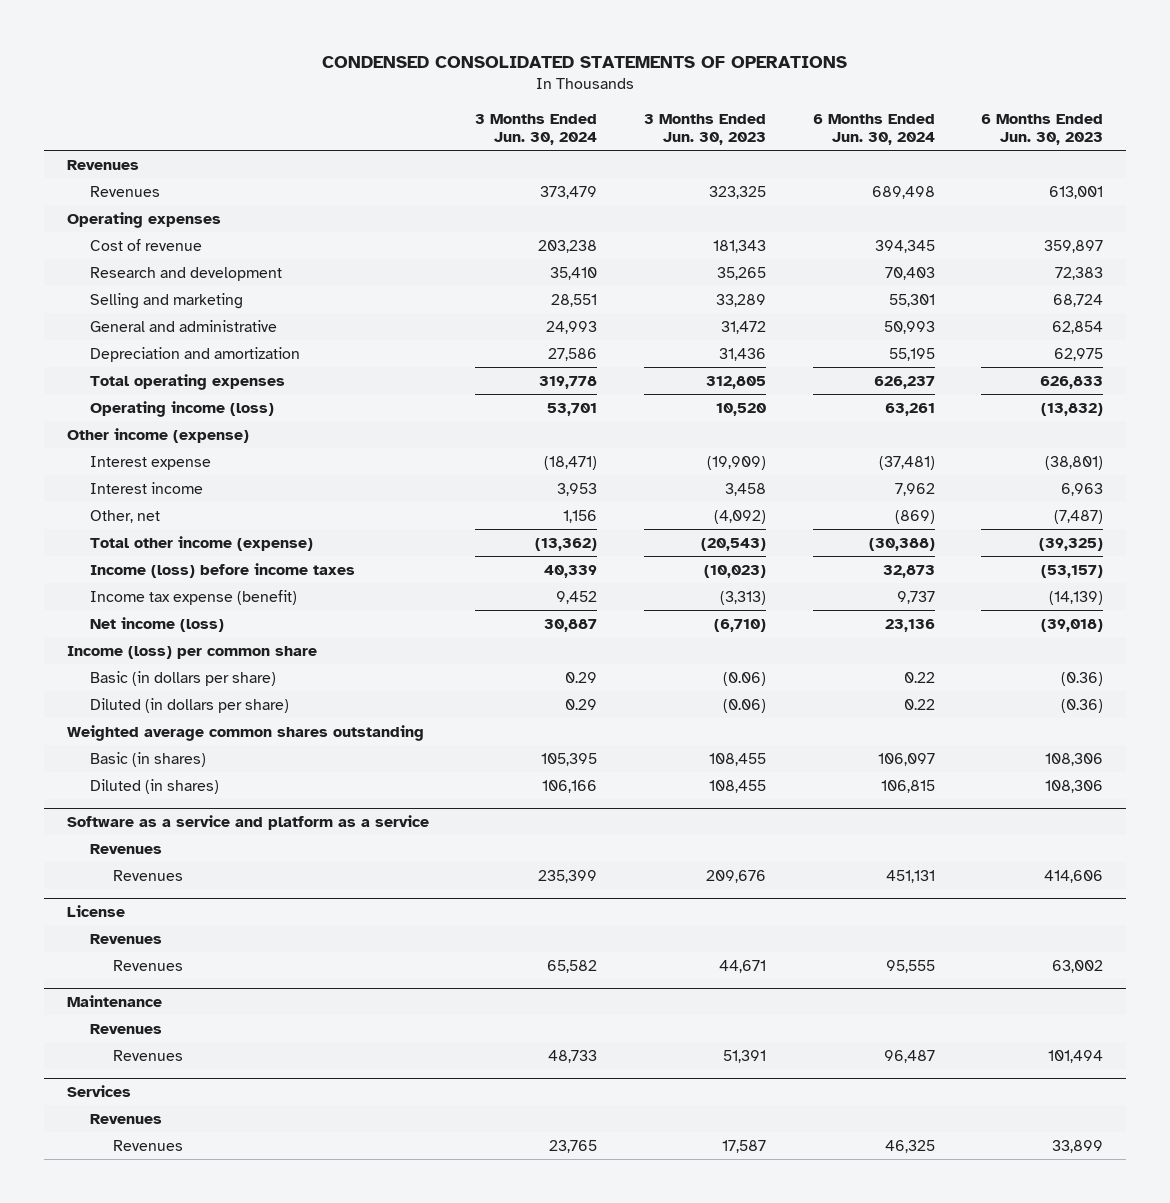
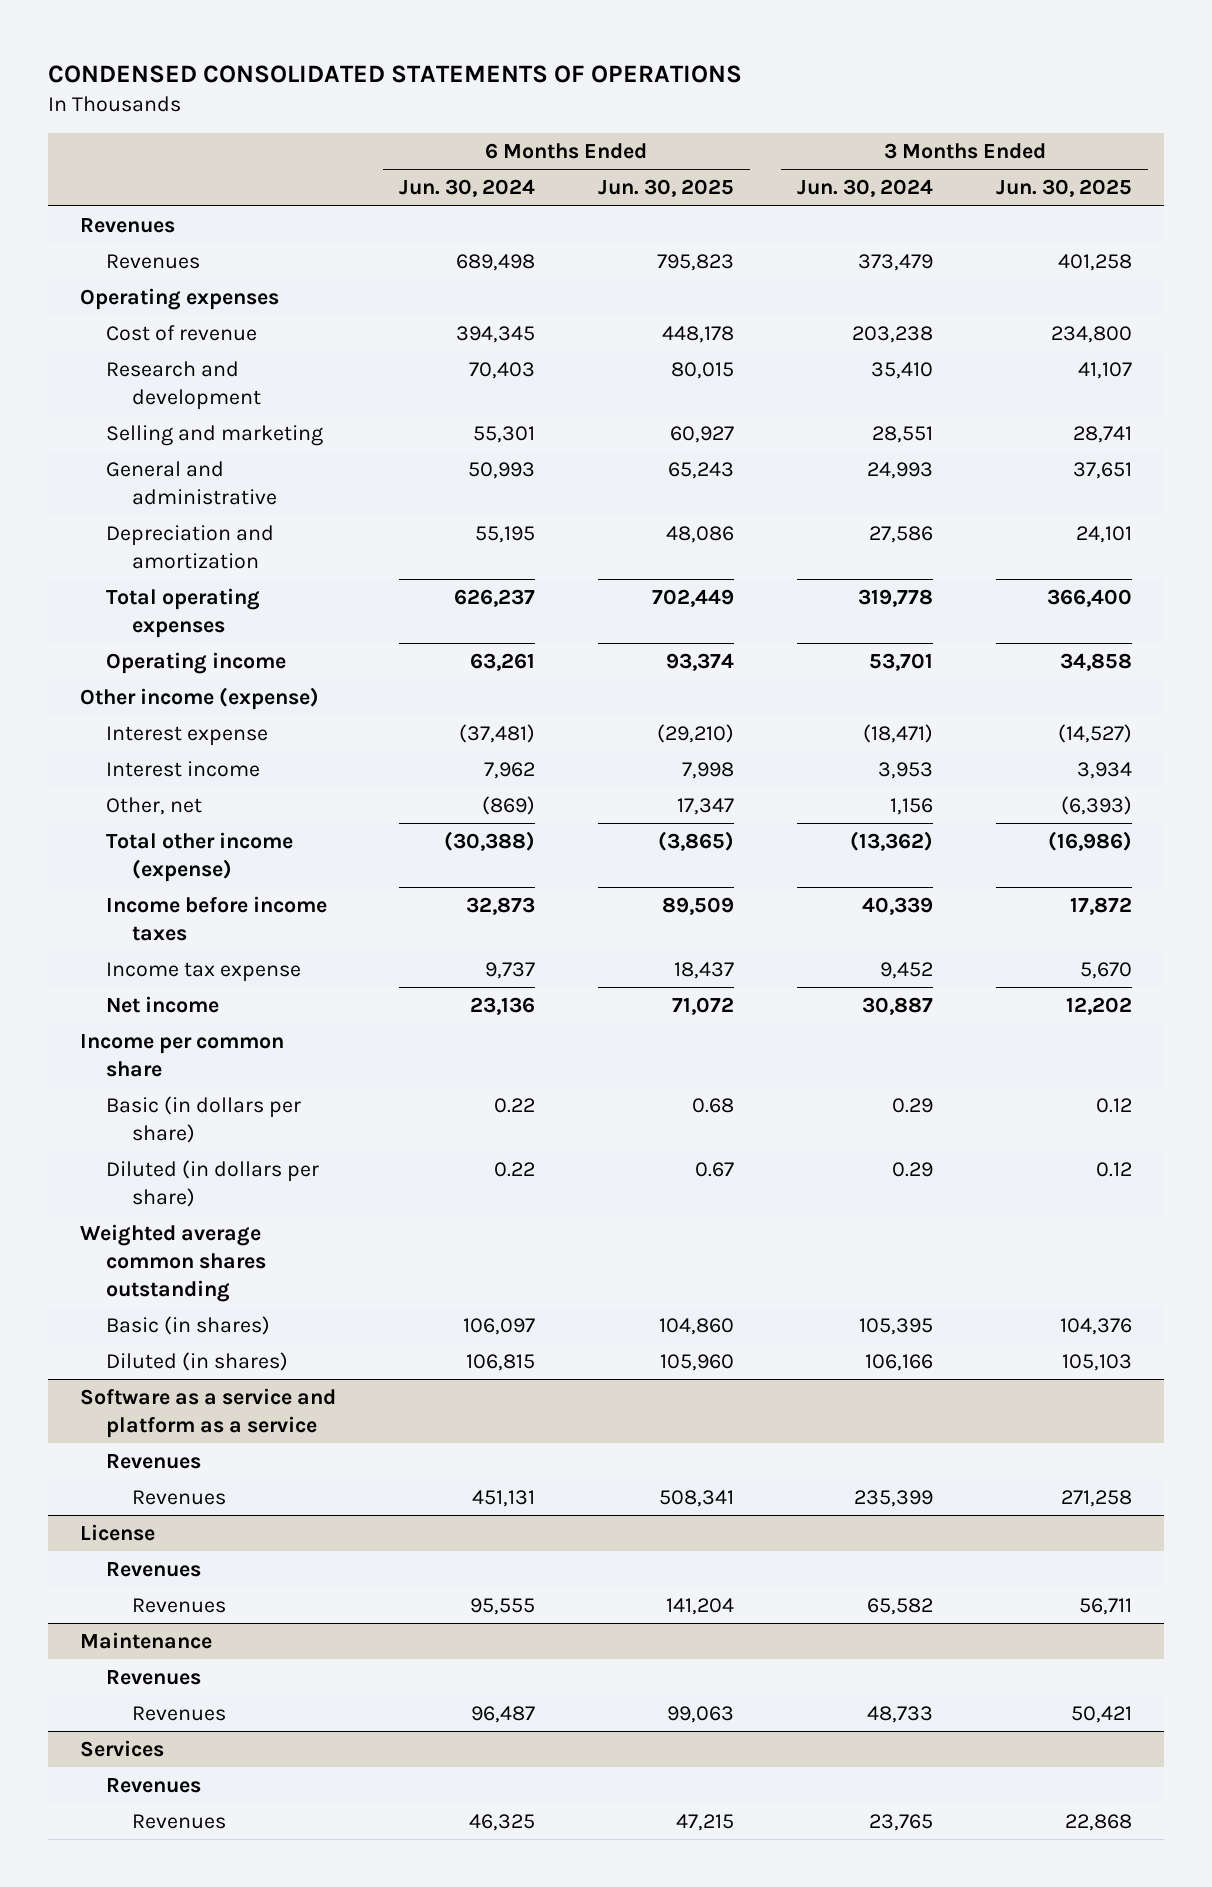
[643,113,766,146] 3 Months Ended Jun. 30, 2023 -> none
[981,113,1104,146] 6 Months Ended Jun. 30, 2023 -> none
none -> [597,179,734,198] Jun. 30, 2025
none -> [996,179,1133,198] Jun. 30, 2025
[90,400,275,417] Operating income (loss) -> [105,652,286,675] Operating income
[90,562,356,578] Income (loss) before income taxes -> [105,896,327,942] Income before income taxes
[90,589,298,605] Income tax expense (benefit) -> [105,962,301,983] Income tax expense
[90,616,225,632] Net income (loss) -> [105,996,219,1014] Net income
[66,645,317,659] Income (loss) per common share -> [79,1034,284,1078] Income per common share

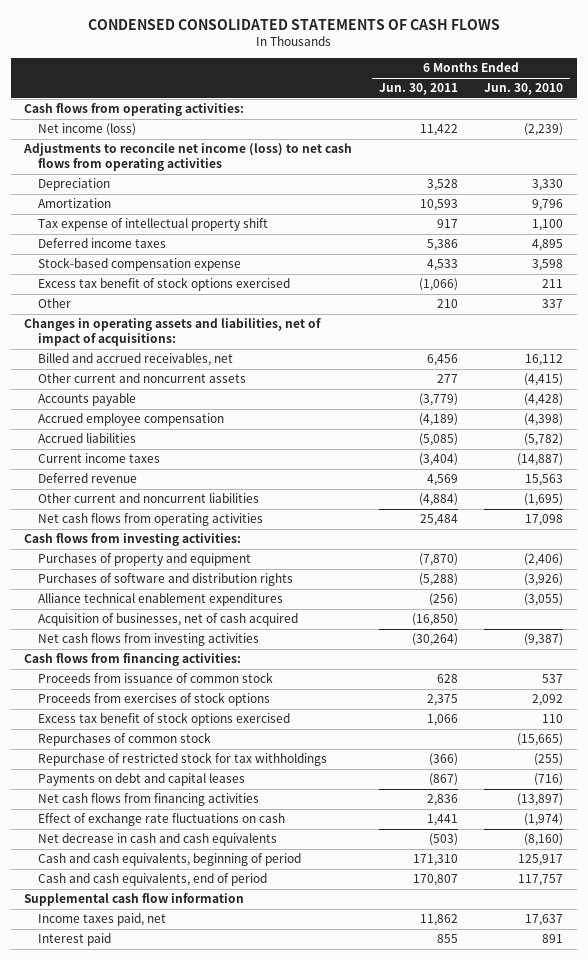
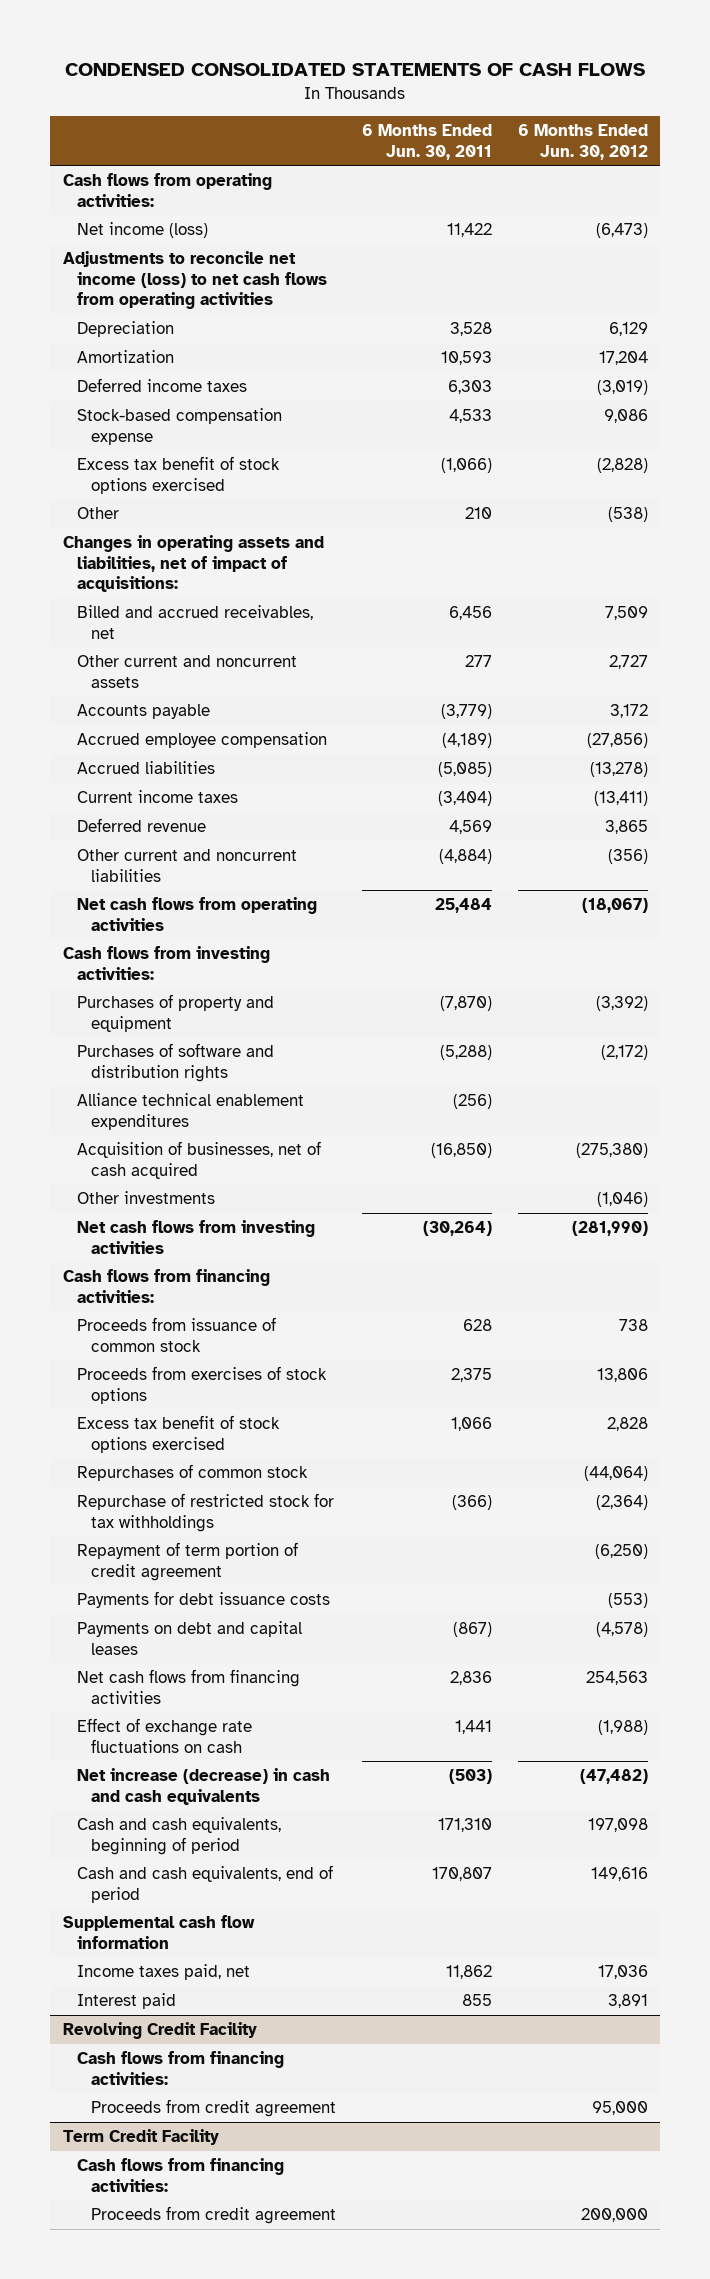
[484,83,564,96] Jun. 30, 2010 -> none
none -> [517,124,648,160] 6 Months Ended Jun. 30, 2012
[38,218,269,232] Tax expense of intellectual property shift -> none
[426,239,458,252] 5,386 -> [447,380,492,395] 6,303
none -> [76,1191,215,1205] Other investments
none -> [76,1542,298,1581] Repayment of term portion of credit agreement
none -> [76,1591,330,1609] Payments for debt issuance costs
[38,833,278,847] Net decrease in cash and cash equivalents -> [76,1768,330,1805] Net increase (decrease) in cash and cash equivalents
none -> [62,2022,257,2040] Revolving Credit Facility
none -> [76,2051,284,2085] Cash flows from financing activities:
none -> [91,2099,337,2118] Proceeds from credit agreement
none -> [62,2129,219,2146] Term Credit Facility
none -> [76,2158,284,2192] Cash flows from financing activities:
none -> [91,2206,337,2225] Proceeds from credit agreement

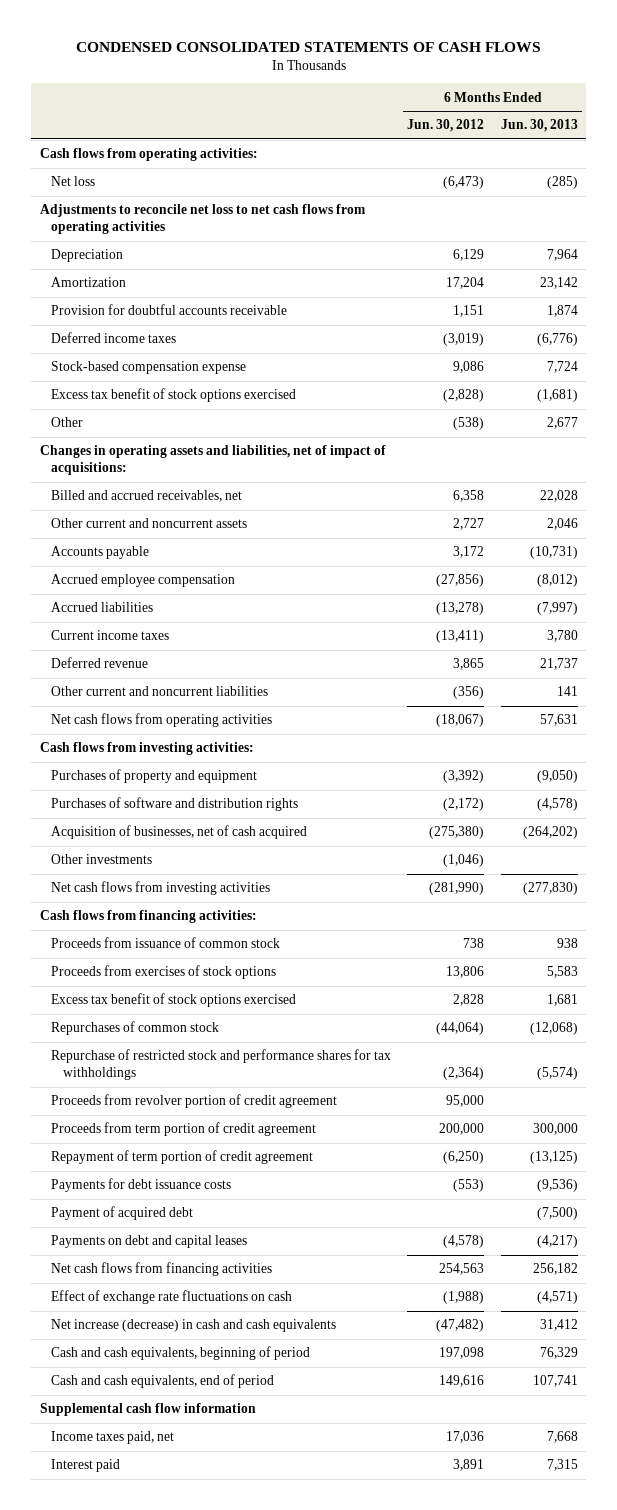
[361,124,492,160] 6 Months Ended Jun. 30, 2011 -> none
none -> [500,119,578,133] Jun. 30, 2013
[76,222,208,239] Net income (loss) -> [51,176,96,187] Net loss
[62,251,327,310] Adjustments to reconcile net income (loss) to net cash flows from operating activities -> [39,204,366,235] Adjustments to reconcile net loss to net cash flows from operating activities
none -> [51,304,288,316] Provision for doubtful accounts receivable
[604,606,648,621] 7,509 -> [453,490,485,503] 6,358
[76,1093,304,1130] Alliance technical enablement expenditures -> none
[76,1493,334,1532] Repurchase of restricted stock for tax withholdings -> [51,1049,392,1081] Repurchase of restricted stock and performance shares for tax withholdings
none -> [51,1094,338,1109] Proceeds from revolver portion of credit agreement
none -> [51,1122,317,1137] Proceeds from term portion of credit agreement
none -> [51,1206,194,1221] Payment of acquired debt
[62,2022,257,2040] Revolving Credit Facility -> none
[76,2051,284,2085] Cash flows from financing activities: -> none
[91,2099,337,2118] Proceeds from credit agreement -> none
[62,2129,219,2146] Term Credit Facility -> none
[76,2158,284,2192] Cash flows from financing activities: -> none
[91,2206,337,2225] Proceeds from credit agreement -> none

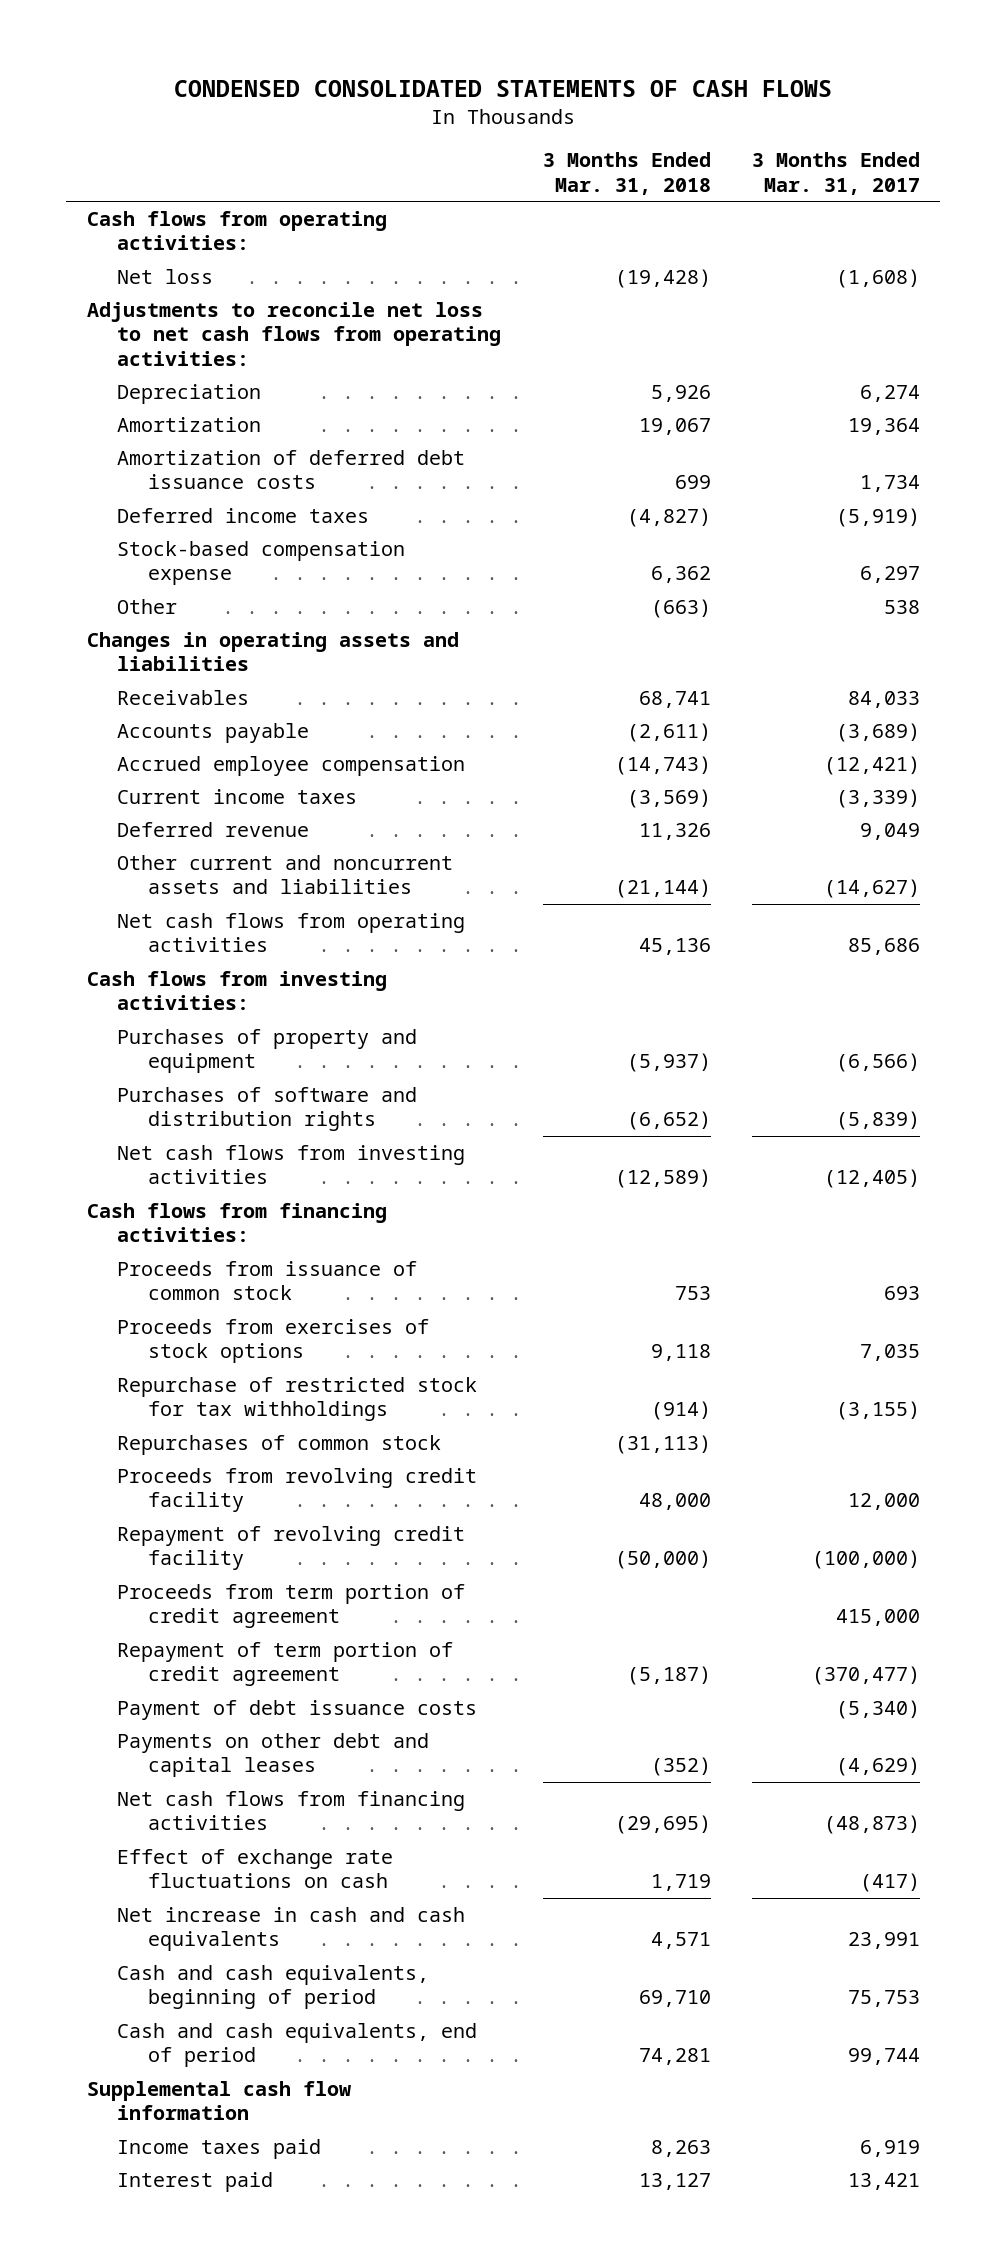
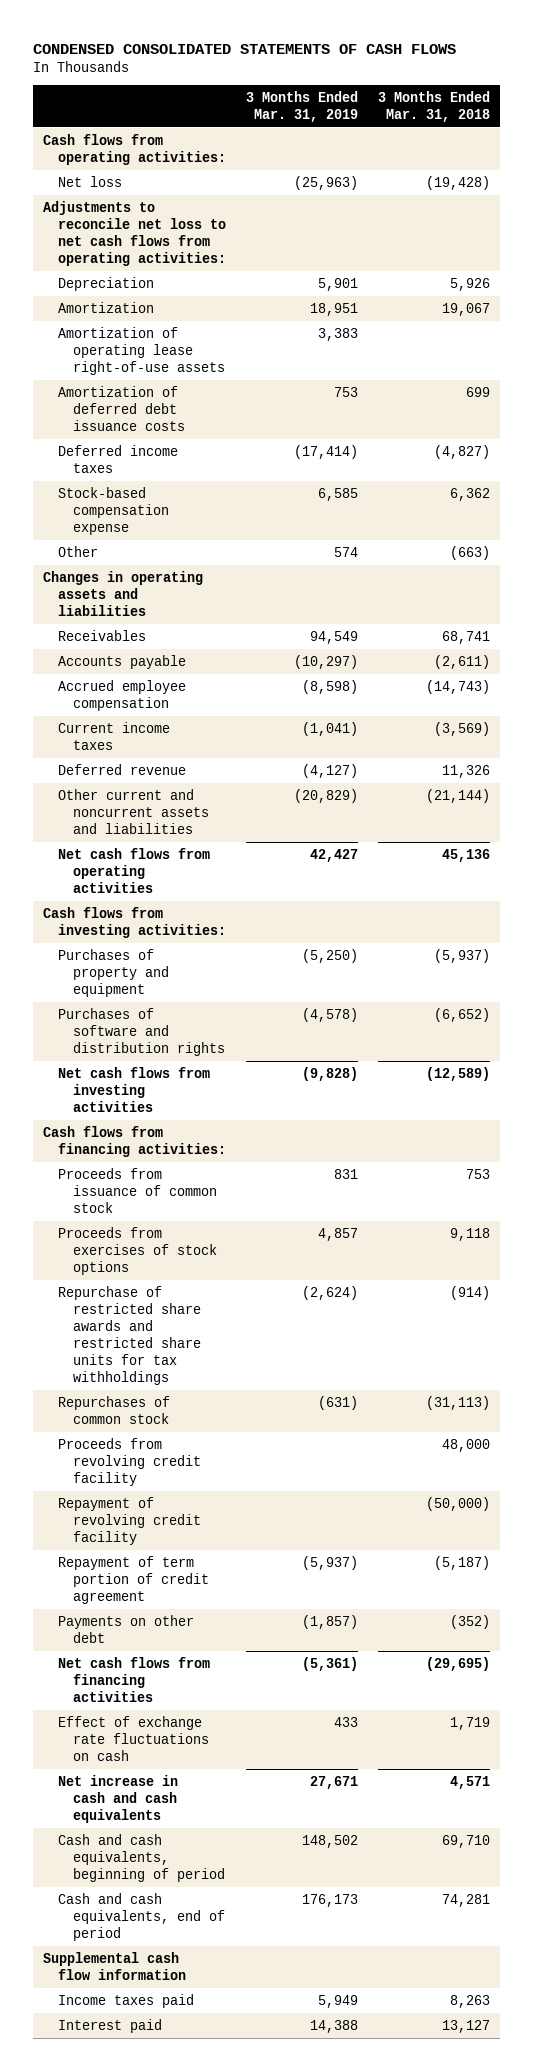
[751,152,920,196] 3 Months Ended Mar. 31, 2017 -> none
none -> [245,90,358,123] 3 Months Ended Mar. 31, 2019
none -> [58,326,226,375] Amortization of operating lease right-of-use assets
[117,1376,478,1422] Repurchase of restricted stock for tax withholdings -> [58,1285,202,1386] Repurchase of restricted share awards and restricted share units for tax withholdings
[117,1583,466,1629] Proceeds from term portion of credit agreement -> none
[117,1699,478,1720] Payment of debt issuance costs -> none
[117,1732,430,1778] Payments on other debt and capital leases -> [58,1614,195,1643] Payments on other debt

